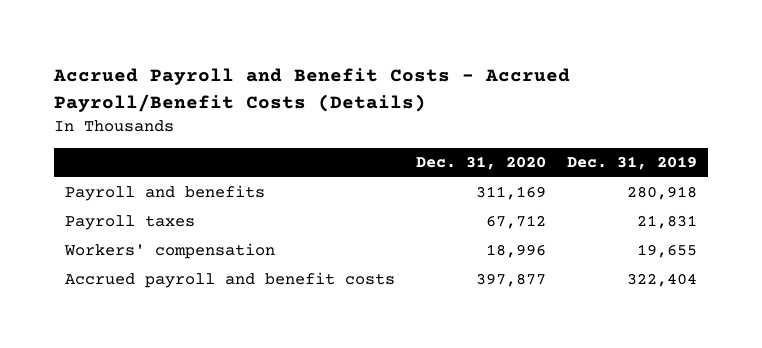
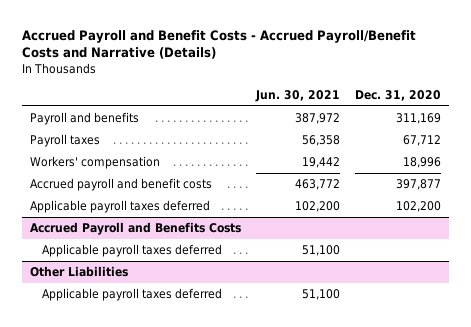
[53,68,571,112] Accrued Payroll and Benefit Costs - Accrued Payroll/Benefit Costs (Details) -> [21,29,416,60] Accrued Payroll and Benefit Costs - Accrued Payroll/Benefit Costs and Narrative (Details)
[567,156,698,171] Dec. 31, 2019 -> none
none -> [255,90,341,103] Jun. 30, 2021
none -> [29,200,210,214] Applicable payroll taxes deferred
none -> [29,222,241,236] Accrued Payroll and Benefits Costs
none -> [41,244,222,258] Applicable payroll taxes deferred
none -> [29,266,128,278] Other Liabilities
none -> [41,288,222,302] Applicable payroll taxes deferred

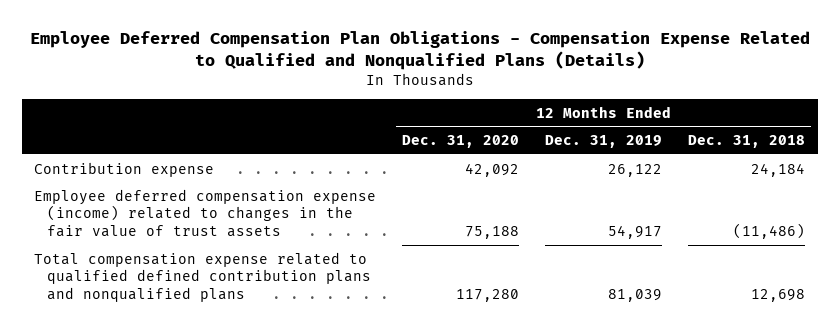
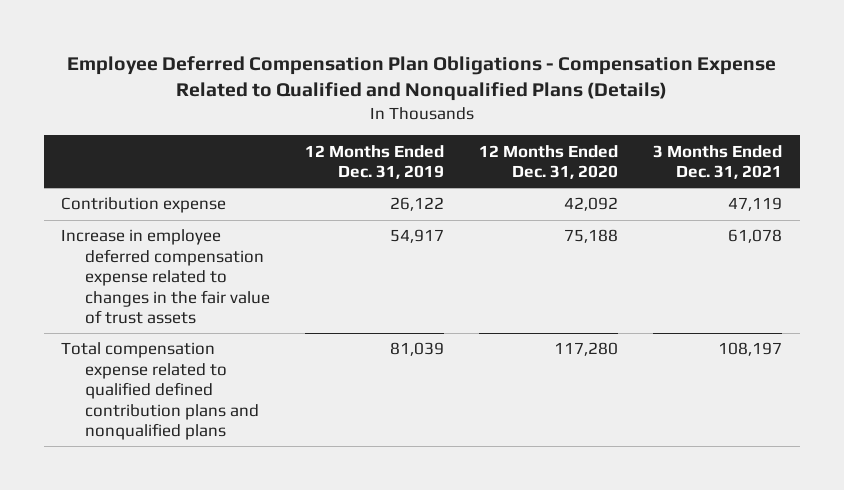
[687,135,805,149] Dec. 31, 2018 -> none
none -> [653,144,783,180] 3 Months Ended Dec. 31, 2021
[34,188,377,238] Employee deferred compensation expense (income) related to changes in the fair value of trust assets -> [61,229,270,324] Increase in employee deferred compensation expense related to changes in the fair value of trust assets

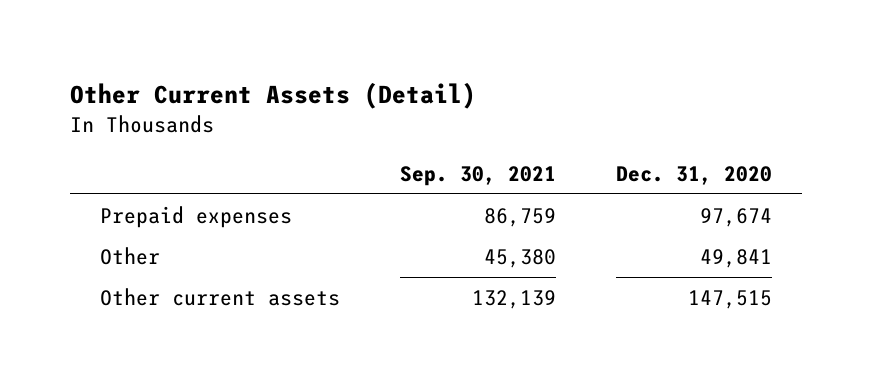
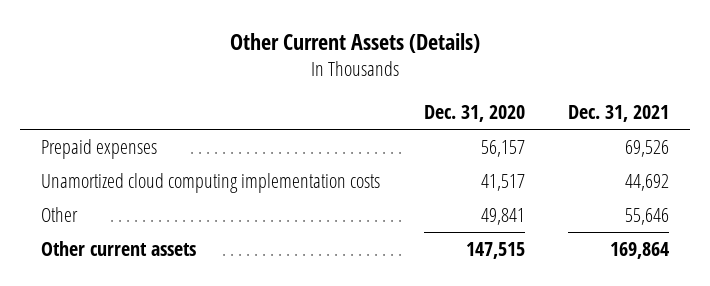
[70,82,477,110] Other Current Assets (Detail) -> [230,32,481,53] Other Current Assets (Details)
[400,165,557,186] Sep. 30, 2021 -> none
none -> [567,105,669,123] Dec. 31, 2021
[699,207,772,227] 97,674 -> [480,139,525,157] 56,157
none -> [41,172,381,193] Unamortized cloud computing implementation costs

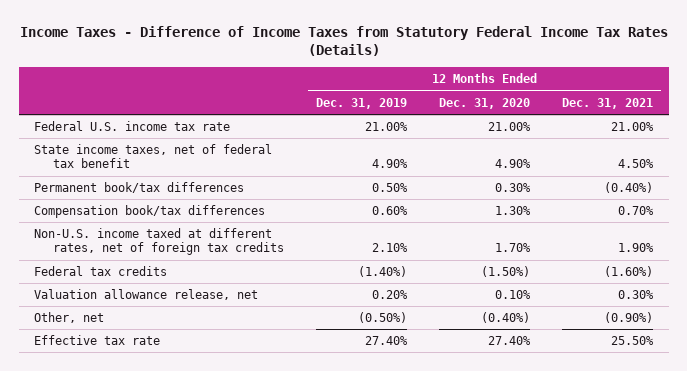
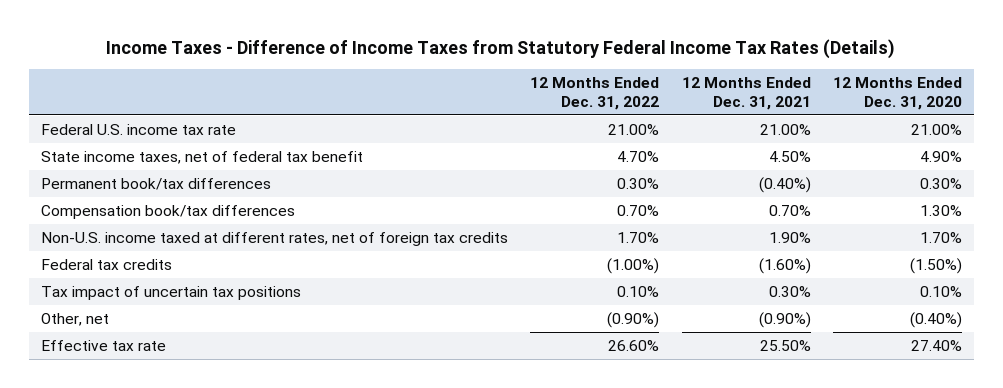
[316,97,408,109] Dec. 31, 2019 -> none
none -> [530,77,660,110] 12 Months Ended Dec. 31, 2022
[34,289,259,301] Valuation allowance release, net -> none
none -> [40,286,301,301] Tax impact of uncertain tax positions

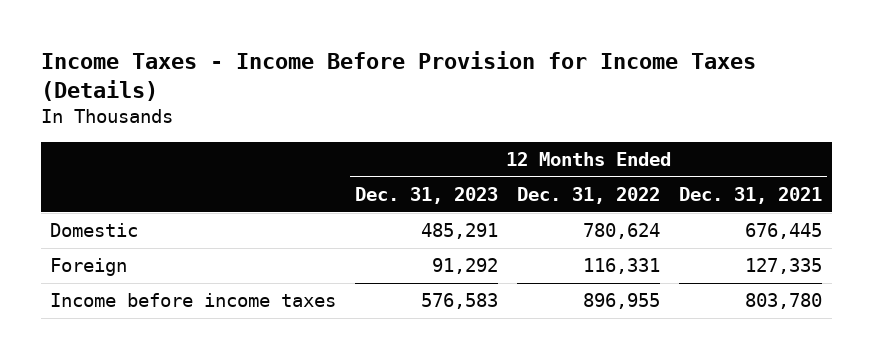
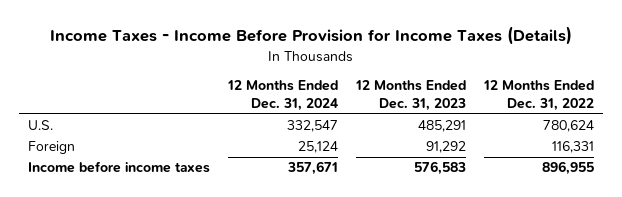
[679,187,823,205] Dec. 31, 2021 -> none
none -> [227,80,339,111] 12 Months Ended Dec. 31, 2024
[50,223,139,238] Domestic -> [28,120,54,131] U.S.

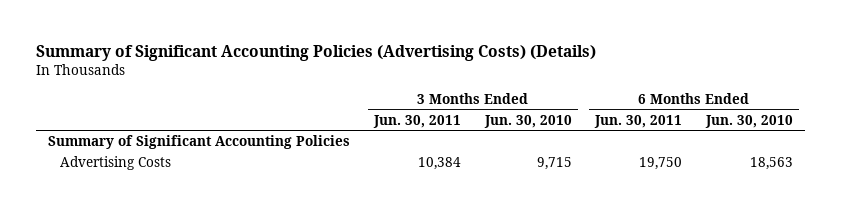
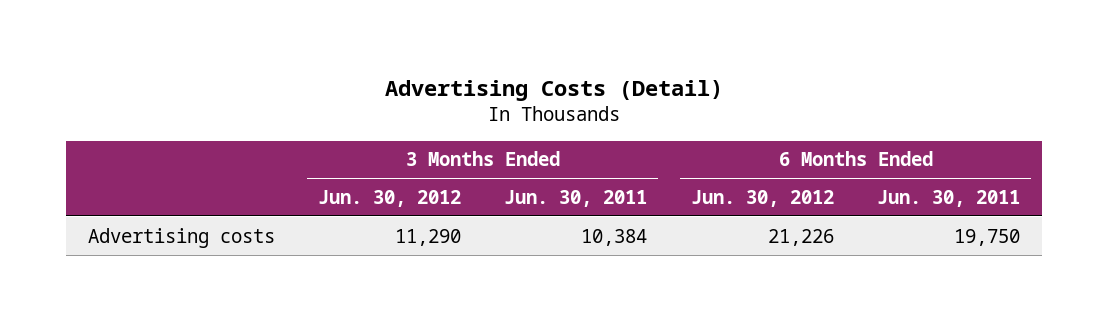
[35,45,596,62] Summary of Significant Accounting Policies (Advertising Costs) (Details) -> [384,79,723,101] Advertising Costs (Detail)
[483,114,572,128] Jun. 30, 2010 -> none
[705,114,794,128] Jun. 30, 2010 -> none
none -> [317,189,461,207] Jun. 30, 2012
none -> [690,189,834,207] Jun. 30, 2012
[47,135,350,150] Summary of Significant Accounting Policies -> none
[60,156,172,171] Advertising Costs -> [87,227,275,248] Advertising costs

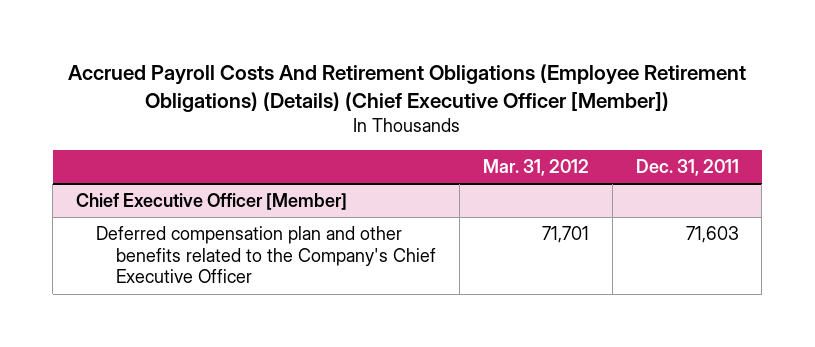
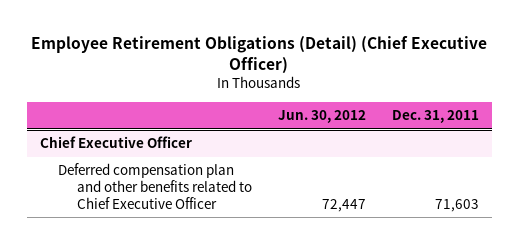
[68,64,747,112] Accrued Payroll Costs And Retirement Obligations (Employee Retirement Obligations) (Details) (Chief Executive Officer [Member]) -> [31,35,488,74] Employee Retirement Obligations (Detail) (Chief Executive Officer)
[482,158,589,176] Mar. 31, 2012 -> none
none -> [277,110,366,124] Jun. 30, 2012
[75,193,347,211] Chief Executive Officer [Member] -> [40,136,193,149] Chief Executive Officer
[95,226,436,284] Deferred compensation plan and other benefits related to the Company's Chief Executive Officer -> [58,163,252,209] Deferred compensation plan and other benefits related to Chief Executive Officer

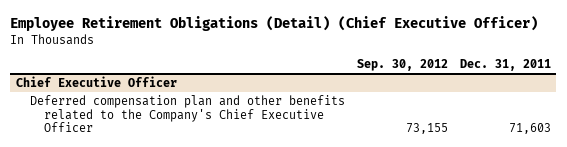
[277,110,366,124] Jun. 30, 2012 -> none
none -> [356,59,448,72] Sep. 30, 2012
[58,163,252,209] Deferred compensation plan and other benefits related to Chief Executive Officer -> [30,94,346,133] Deferred compensation plan and other benefits related to the Company's Chief Executive Officer

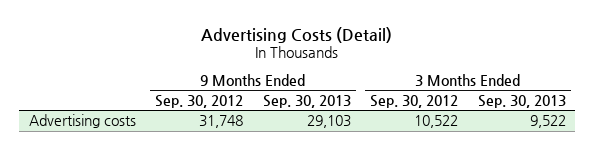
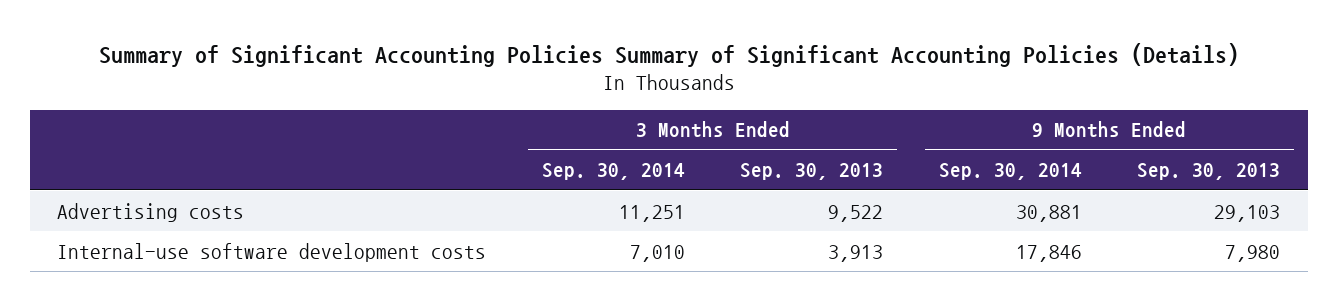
[201,26,393,43] Advertising Costs (Detail) -> [98,42,1239,67] Summary of Significant Accounting Policies Summary of Significant Accounting Policies (Details)
[155,94,244,108] Sep. 30, 2012 -> none
[370,94,459,108] Sep. 30, 2012 -> none
none -> [541,163,685,181] Sep. 30, 2014
none -> [938,163,1082,181] Sep. 30, 2014
none -> [57,242,487,262] Internal-use software development costs

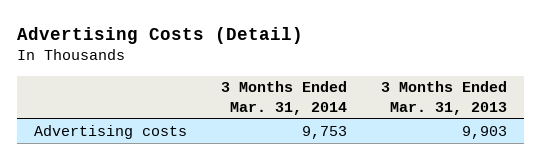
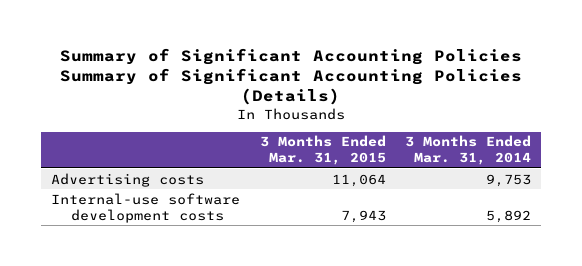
[16,27,303,45] Advertising Costs (Detail) -> [60,48,523,106] Summary of Significant Accounting Policies Summary of Significant Accounting Policies (Details)
[381,81,508,115] 3 Months Ended Mar. 31, 2013 -> none
none -> [259,135,386,166] 3 Months Ended Mar. 31, 2015
none -> [50,192,240,223] Internal-use software development costs

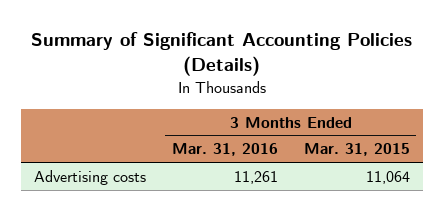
[60,48,523,106] Summary of Significant Accounting Policies Summary of Significant Accounting Policies (Details) -> [30,32,412,76] Summary of Significant Accounting Policies (Details)
[405,135,532,166] 3 Months Ended Mar. 31, 2014 -> none
none -> [171,143,278,157] Mar. 31, 2016
[50,192,240,223] Internal-use software development costs -> none

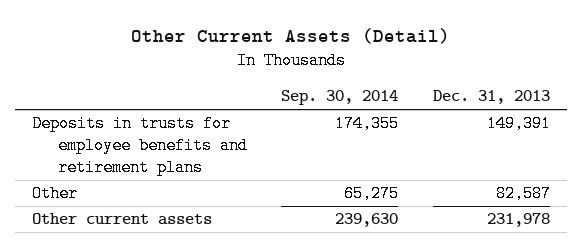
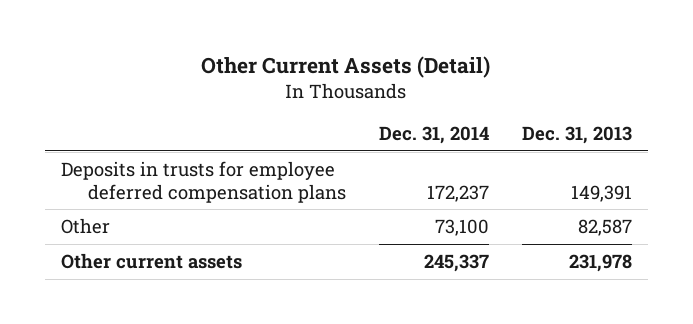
[281,90,399,106] Sep. 30, 2014 -> none
none -> [379,125,490,144] Dec. 31, 2014
[32,115,249,176] Deposits in trusts for employee benefits and retirement plans -> [60,160,347,203] Deposits in trusts for employee deferred compensation plans

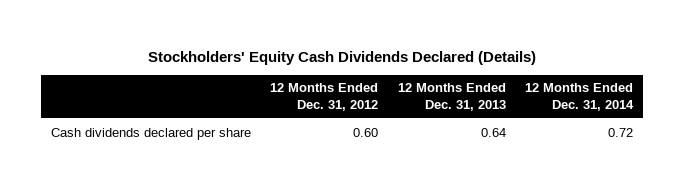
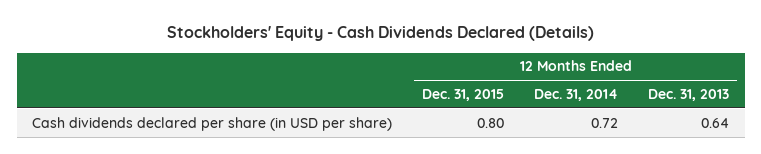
[147,50,536,65] Stockholders' Equity Cash Dividends Declared (Details) -> [166,26,594,42] Stockholders' Equity - Cash Dividends Declared (Details)
[270,83,379,112] 12 Months Ended Dec. 31, 2012 -> none
none -> [422,88,505,101] Dec. 31, 2015
[50,127,251,140] Cash dividends declared per share -> [31,116,392,131] Cash dividends declared per share (in USD per share)

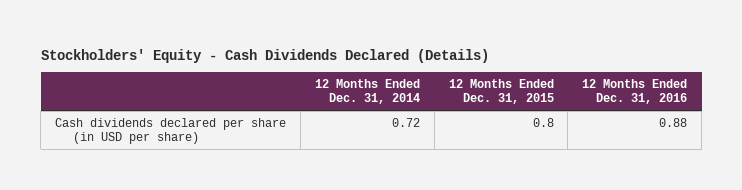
[648,88,730,101] Dec. 31, 2013 -> none
none -> [582,78,688,105] 12 Months Ended Dec. 31, 2016
[477,117,505,128] 0.80 -> [532,117,554,127] 0.8

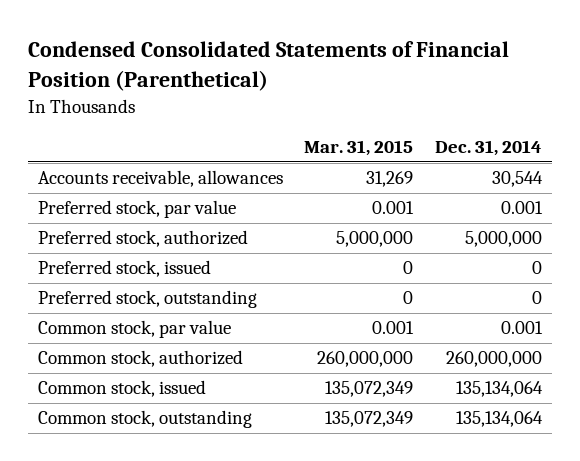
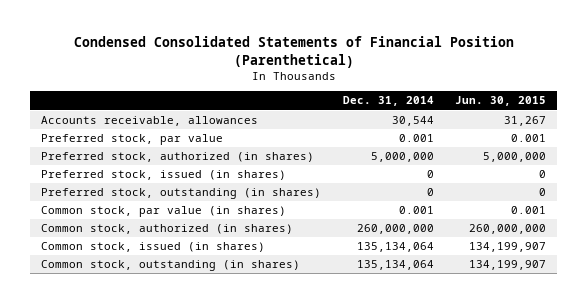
[304,140,414,157] Mar. 31, 2015 -> none
none -> [455,96,547,107] Jun. 30, 2015
[38,230,249,248] Preferred stock, authorized -> [40,152,314,163] Preferred stock, authorized (in shares)
[38,260,212,278] Preferred stock, issued -> [40,170,286,181] Preferred stock, issued (in shares)
[38,290,258,309] Preferred stock, outstanding -> [40,188,321,200] Preferred stock, outstanding (in shares)
[38,320,232,339] Common stock, par value -> [40,206,286,218] Common stock, par value (in shares)
[38,350,244,368] Common stock, authorized -> [40,224,293,235] Common stock, authorized (in shares)
[38,380,207,398] Common stock, issued -> [40,242,265,253] Common stock, issued (in shares)
[38,410,253,429] Common stock, outstanding -> [40,260,300,272] Common stock, outstanding (in shares)

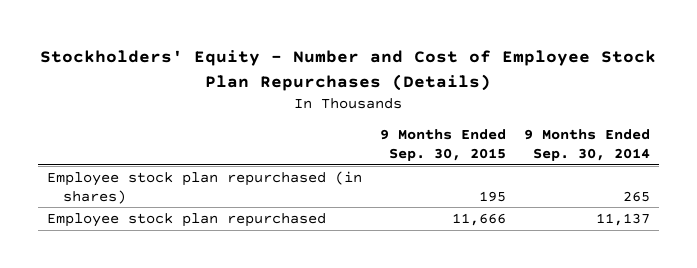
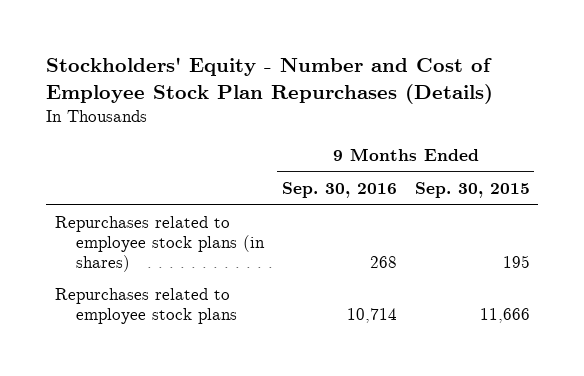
[523,129,650,161] 9 Months Ended Sep. 30, 2014 -> none
none -> [281,181,397,198] Sep. 30, 2016
[47,170,363,204] Employee stock plan repurchased (in shares) -> [54,216,266,272] Repurchases related to employee stock plans (in shares)
[47,212,327,227] Employee stock plan repurchased -> [54,288,238,324] Repurchases related to employee stock plans

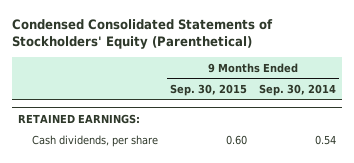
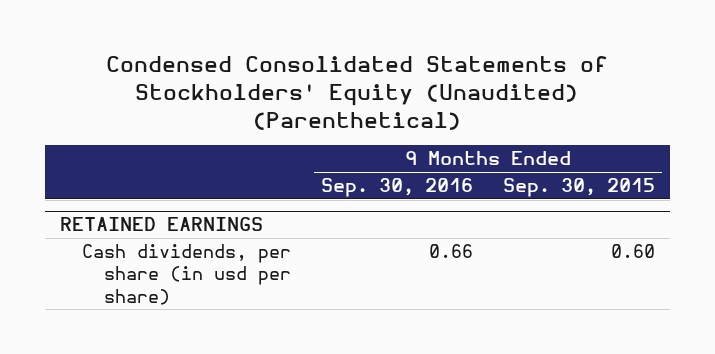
[11,18,273,49] Condensed Consolidated Statements of Stockholders' Equity (Parenthetical) -> [106,56,609,130] Condensed Consolidated Statements of Stockholders' Equity (Unaudited) (Parenthetical)
[259,84,337,97] Sep. 30, 2014 -> none
none -> [321,178,474,198] Sep. 30, 2016
[17,113,140,124] RETAINED EARNINGS: -> [59,217,263,232] RETAINED EARNINGS
[32,134,159,147] Cash dividends, per share -> [81,244,292,305] Cash dividends, per share (in usd per share)

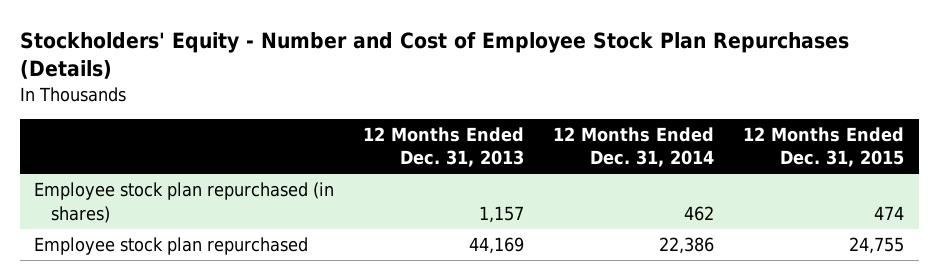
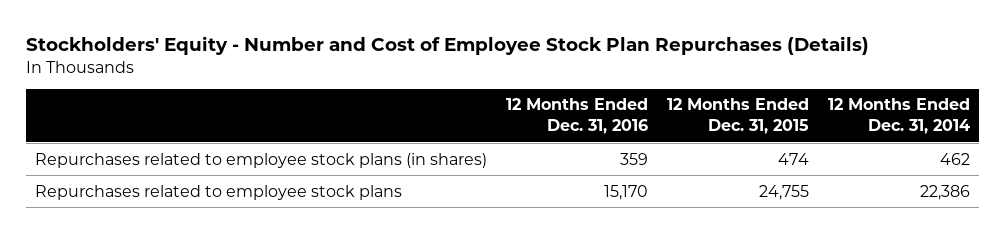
[363,126,525,168] 12 Months Ended Dec. 31, 2013 -> none
none -> [506,98,649,135] 12 Months Ended Dec. 31, 2016
[34,182,335,223] Employee stock plan repurchased (in shares) -> [35,152,488,168] Repurchases related to employee stock plans (in shares)
[34,237,309,256] Employee stock plan repurchased -> [35,184,403,200] Repurchases related to employee stock plans

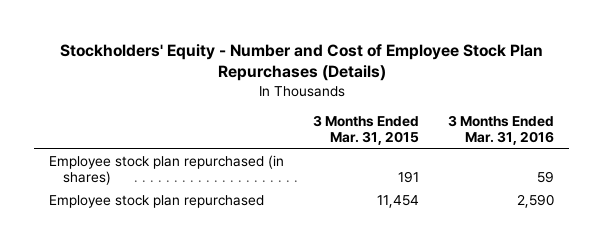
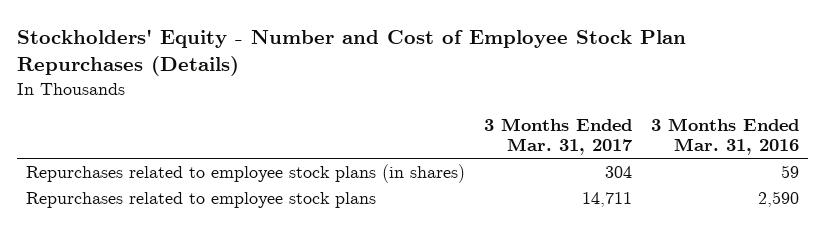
[313,115,420,146] 3 Months Ended Mar. 31, 2015 -> none
none -> [484,117,634,156] 3 Months Ended Mar. 31, 2017
[48,155,284,186] Employee stock plan repurchased (in shares) -> [26,163,466,183] Repurchases related to employee stock plans (in shares)
[48,195,264,209] Employee stock plan repurchased -> [26,191,377,208] Repurchases related to employee stock plans

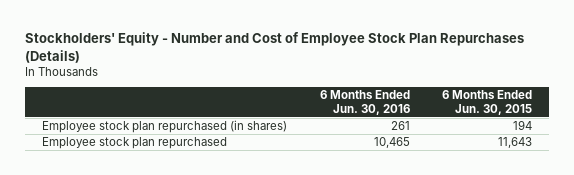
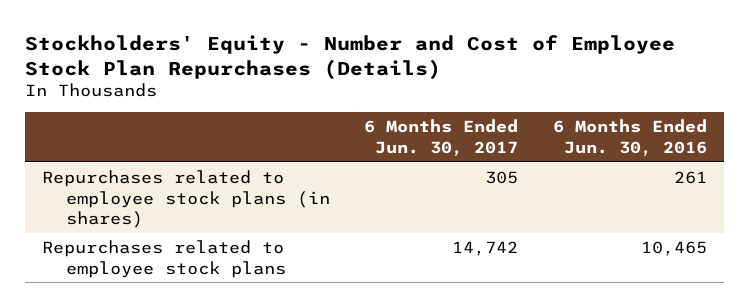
[442,90,533,115] 6 Months Ended Jun. 30, 2015 -> none
none -> [364,119,519,156] 6 Months Ended Jun. 30, 2017
[41,120,287,134] Employee stock plan repurchased (in shares) -> [42,170,330,229] Repurchases related to employee stock plans (in shares)
[41,137,227,150] Employee stock plan repurchased -> [42,240,286,278] Repurchases related to employee stock plans

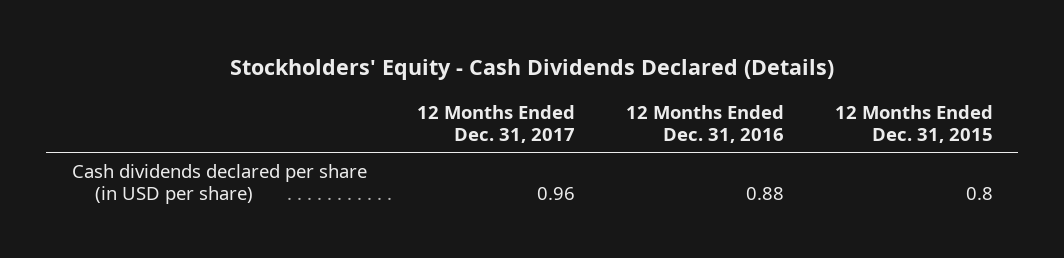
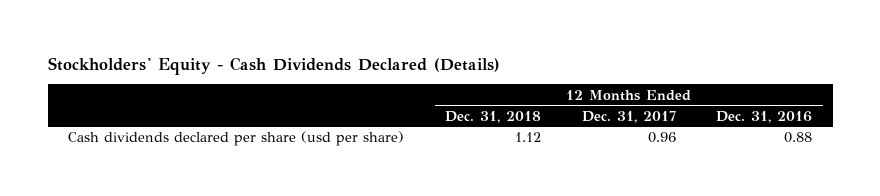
[834,104,993,143] 12 Months Ended Dec. 31, 2015 -> none
none -> [444,110,541,123] Dec. 31, 2018
[71,163,367,205] Cash dividends declared per share (in USD per share) -> [68,131,405,147] Cash dividends declared per share (usd per share)

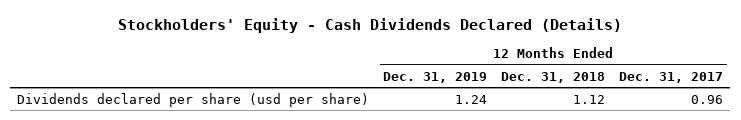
[716,110,813,123] Dec. 31, 2016 -> none
none -> [383,71,488,83] Dec. 31, 2019
[68,131,405,147] Cash dividends declared per share (usd per share) -> [17,92,370,107] Dividends declared per share (usd per share)

